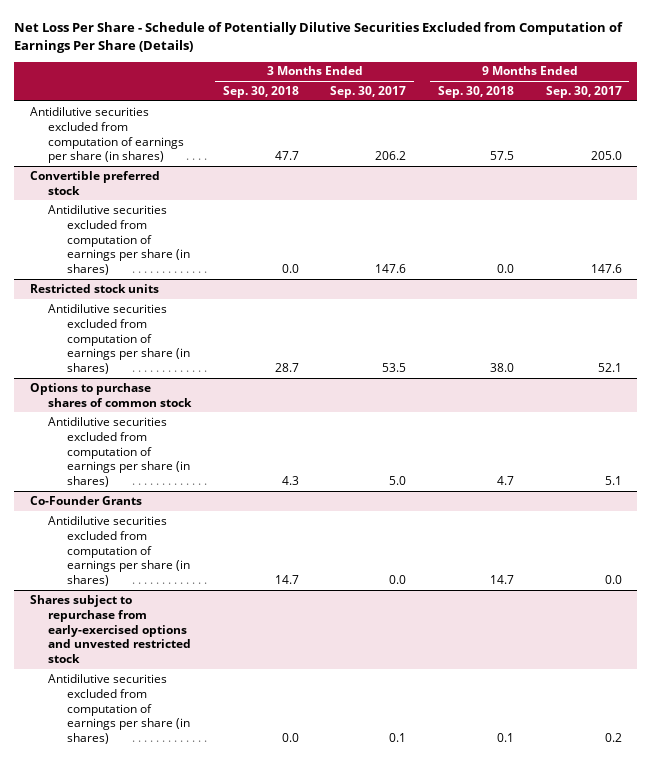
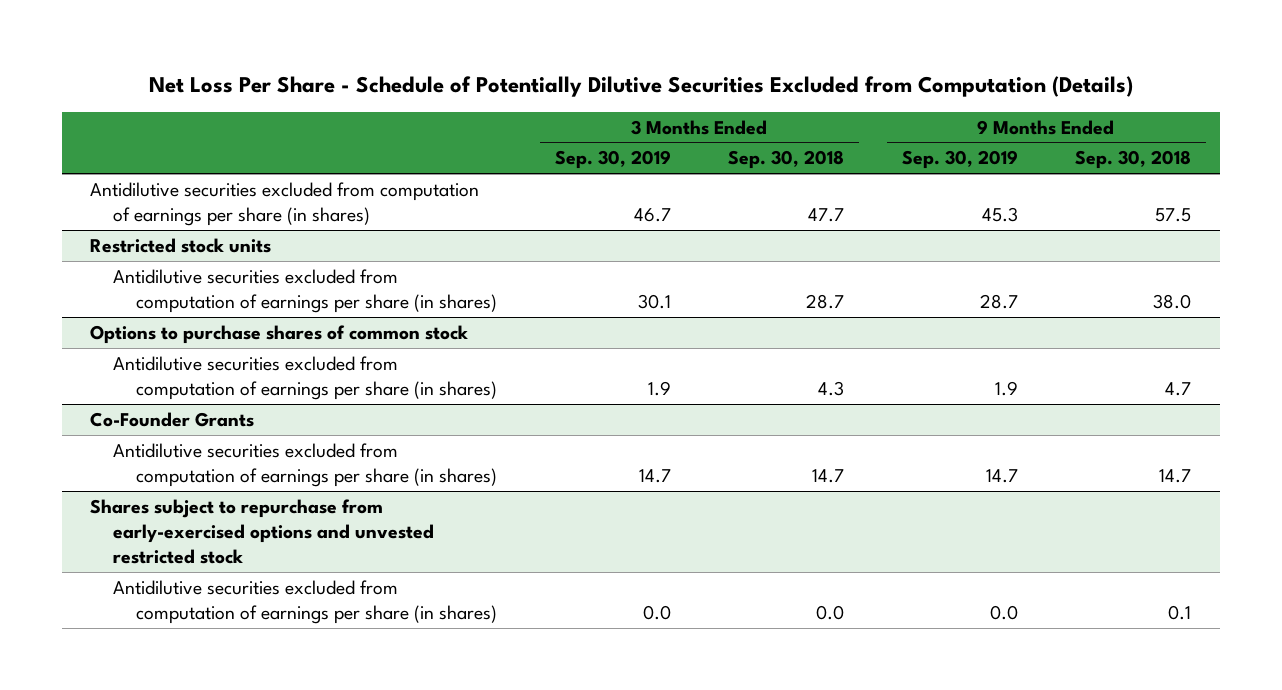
[14,22,624,54] Net Loss Per Share - Schedule of Potentially Dilutive Securities Excluded from Computation of Earnings Per Share (Details) -> [148,76,1133,98] Net Loss Per Share - Schedule of Potentially Dilutive Securities Excluded from Computation (Details)
[330,86,407,99] Sep. 30, 2017 -> none
[545,86,622,99] Sep. 30, 2017 -> none
none -> [554,150,671,170] Sep. 30, 2019
none -> [901,150,1018,170] Sep. 30, 2019
[30,170,161,195] Convertible preferred stock -> none
[48,204,190,276] Antidilutive securities excluded from computation of earnings per share (in shares) -> none

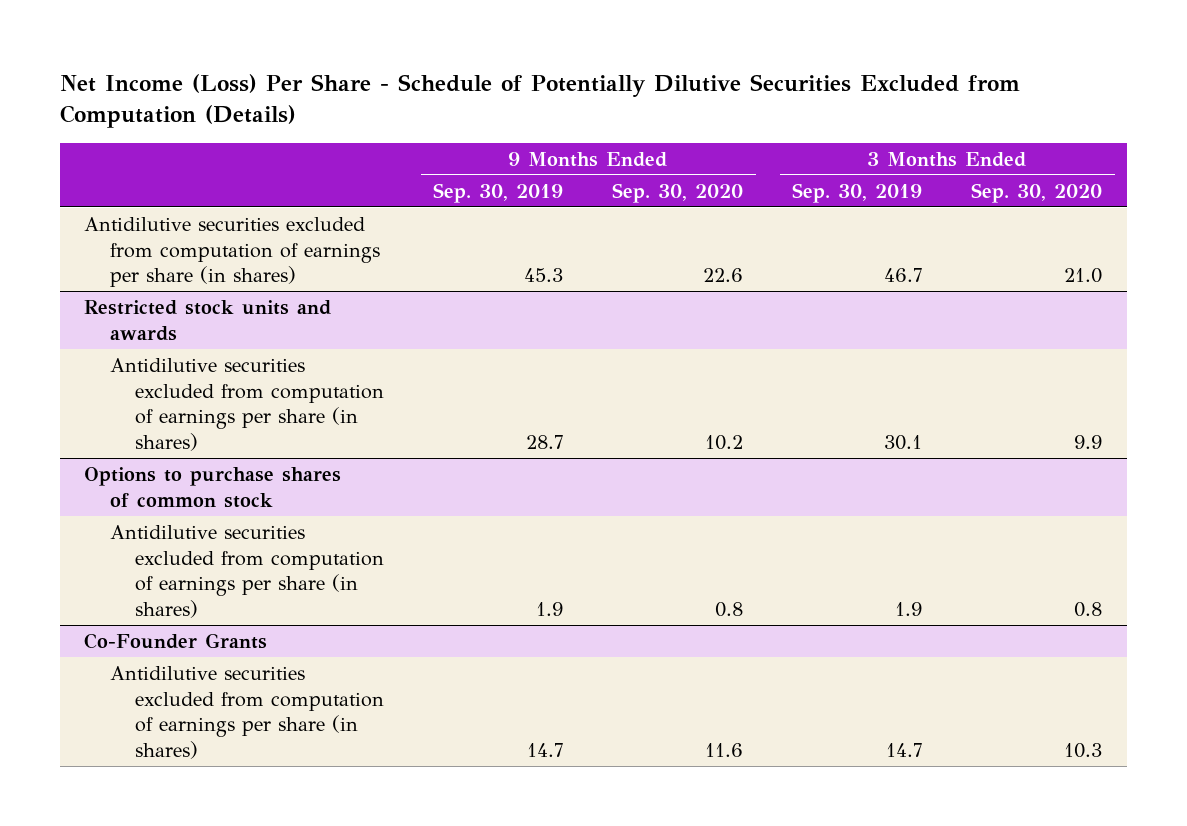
[148,76,1133,98] Net Loss Per Share - Schedule of Potentially Dilutive Securities Excluded from Computation (Details) -> [59,74,1020,129] Net Income (Loss) Per Share - Schedule of Potentially Dilutive Securities Excluded from Computation (Details)
[728,150,845,170] Sep. 30, 2018 -> none
[1075,150,1192,170] Sep. 30, 2018 -> none
none -> [612,182,744,203] Sep. 30, 2020
none -> [971,182,1103,203] Sep. 30, 2020
[90,237,272,253] Restricted stock units -> [84,299,332,341] Restricted stock units and awards
[90,498,435,565] Shares subject to repurchase from early-exercised options and unvested restricted stock -> none
[113,579,498,624] Antidilutive securities excluded from computation of earnings per share (in shares) -> none

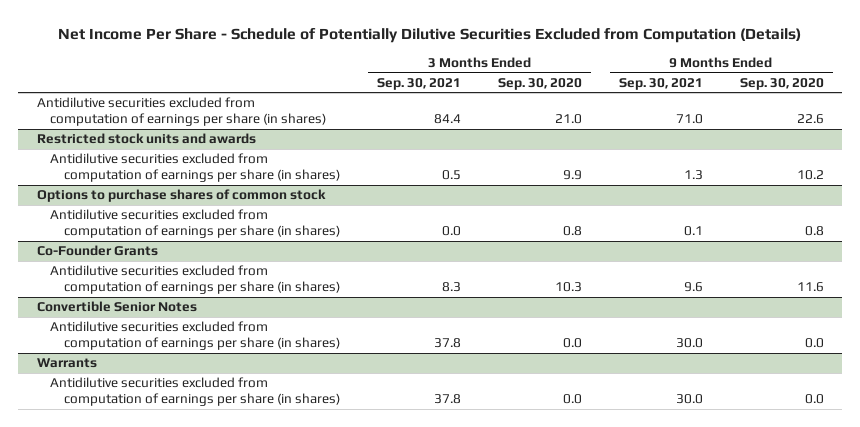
[59,74,1020,129] Net Income (Loss) Per Share - Schedule of Potentially Dilutive Securities Excluded from Computation (Details) -> [58,28,802,44] Net Income Per Share - Schedule of Potentially Dilutive Securities Excluded from Computation (Details)
[433,182,564,203] Sep. 30, 2019 -> none
[792,182,923,203] Sep. 30, 2019 -> none
none -> [377,77,462,90] Sep. 30, 2021
none -> [618,77,703,90] Sep. 30, 2021
none -> [36,301,197,313] Convertible Senior Notes
none -> [50,321,341,351] Antidilutive securities excluded from computation of earnings per share (in shares)
none -> [36,358,97,369] Warrants
none -> [50,377,341,407] Antidilutive securities excluded from computation of earnings per share (in shares)

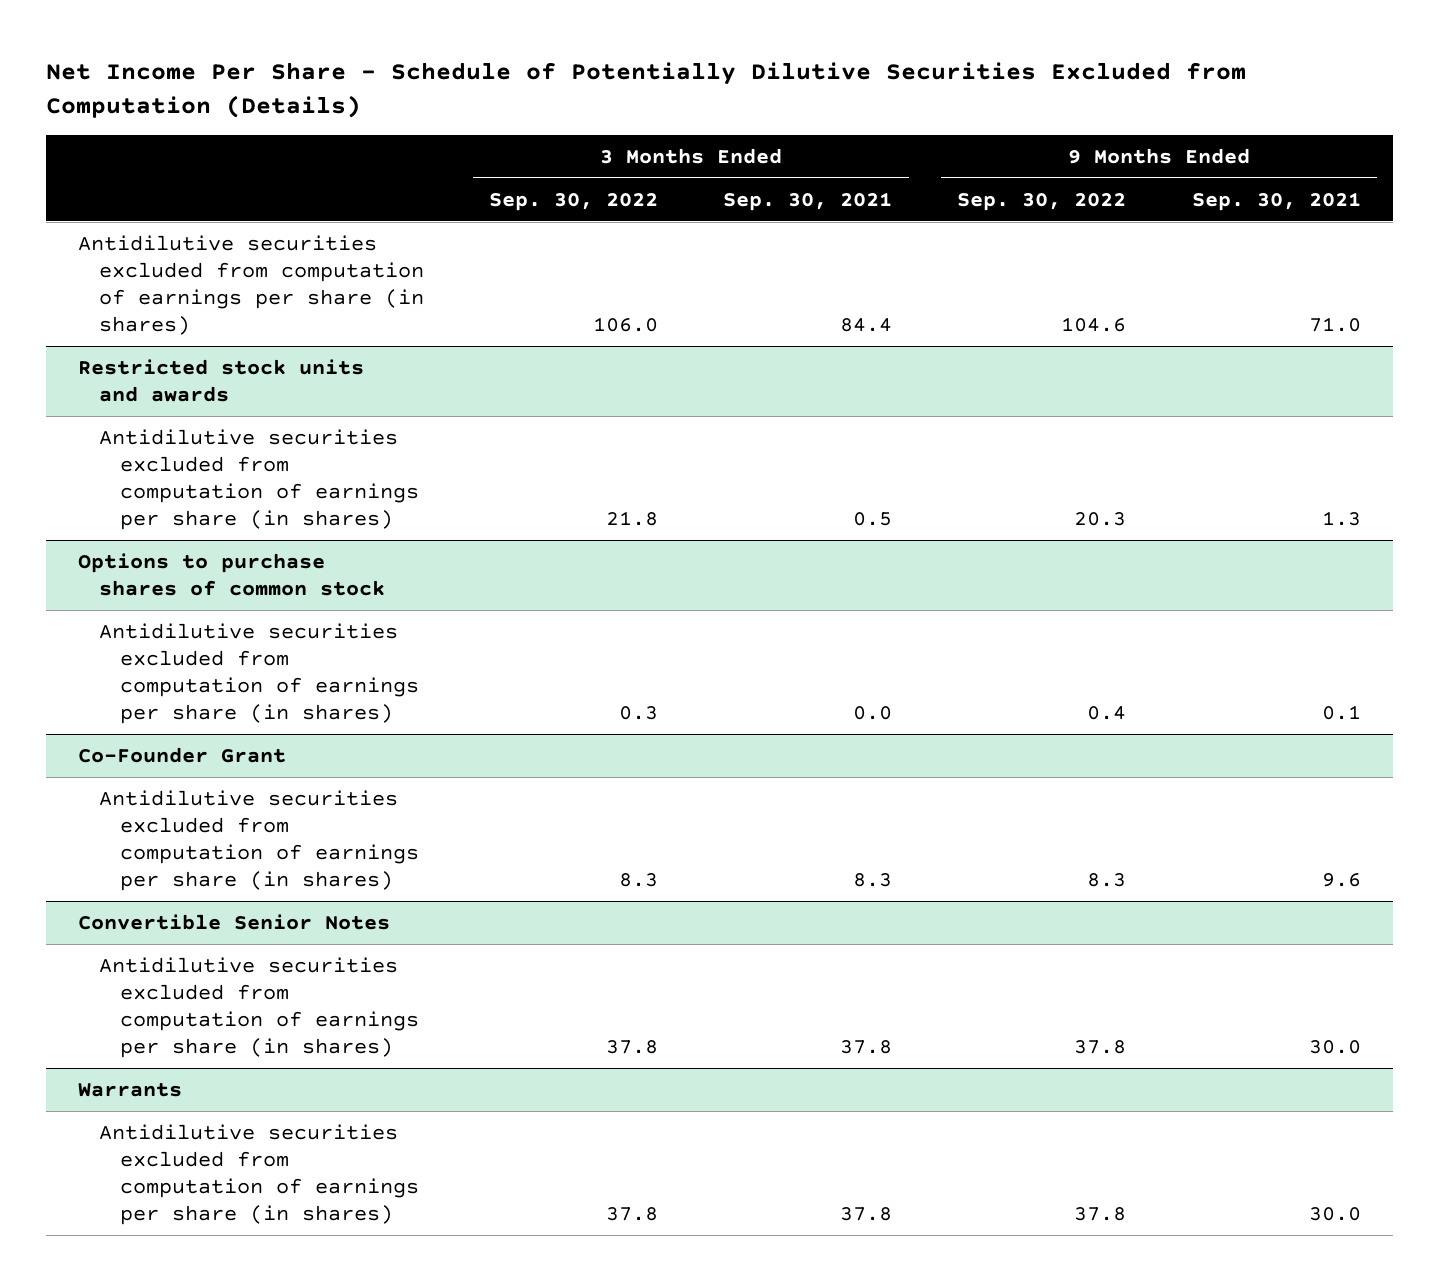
[497,77,582,90] Sep. 30, 2020 -> none
[739,77,824,90] Sep. 30, 2020 -> none
none -> [489,192,659,211] Sep. 30, 2022
none -> [957,192,1127,211] Sep. 30, 2022
[36,245,158,257] Co-Founder Grants -> [78,746,287,763] Co-Founder Grant

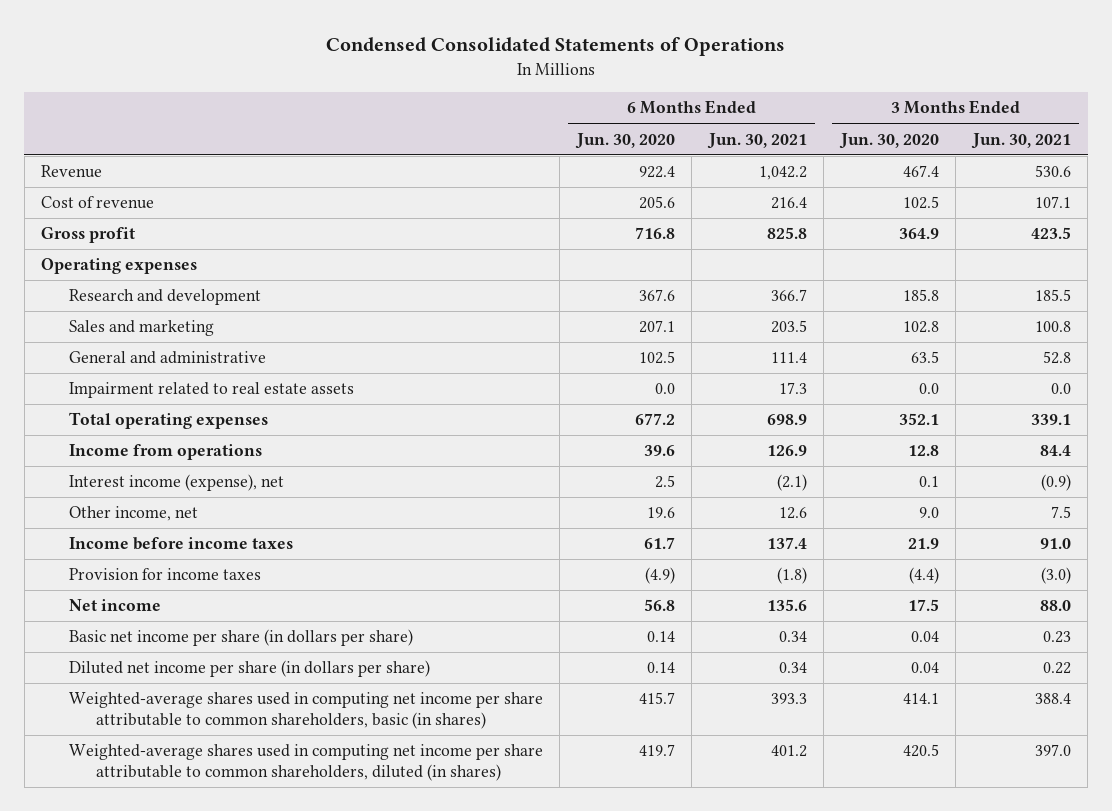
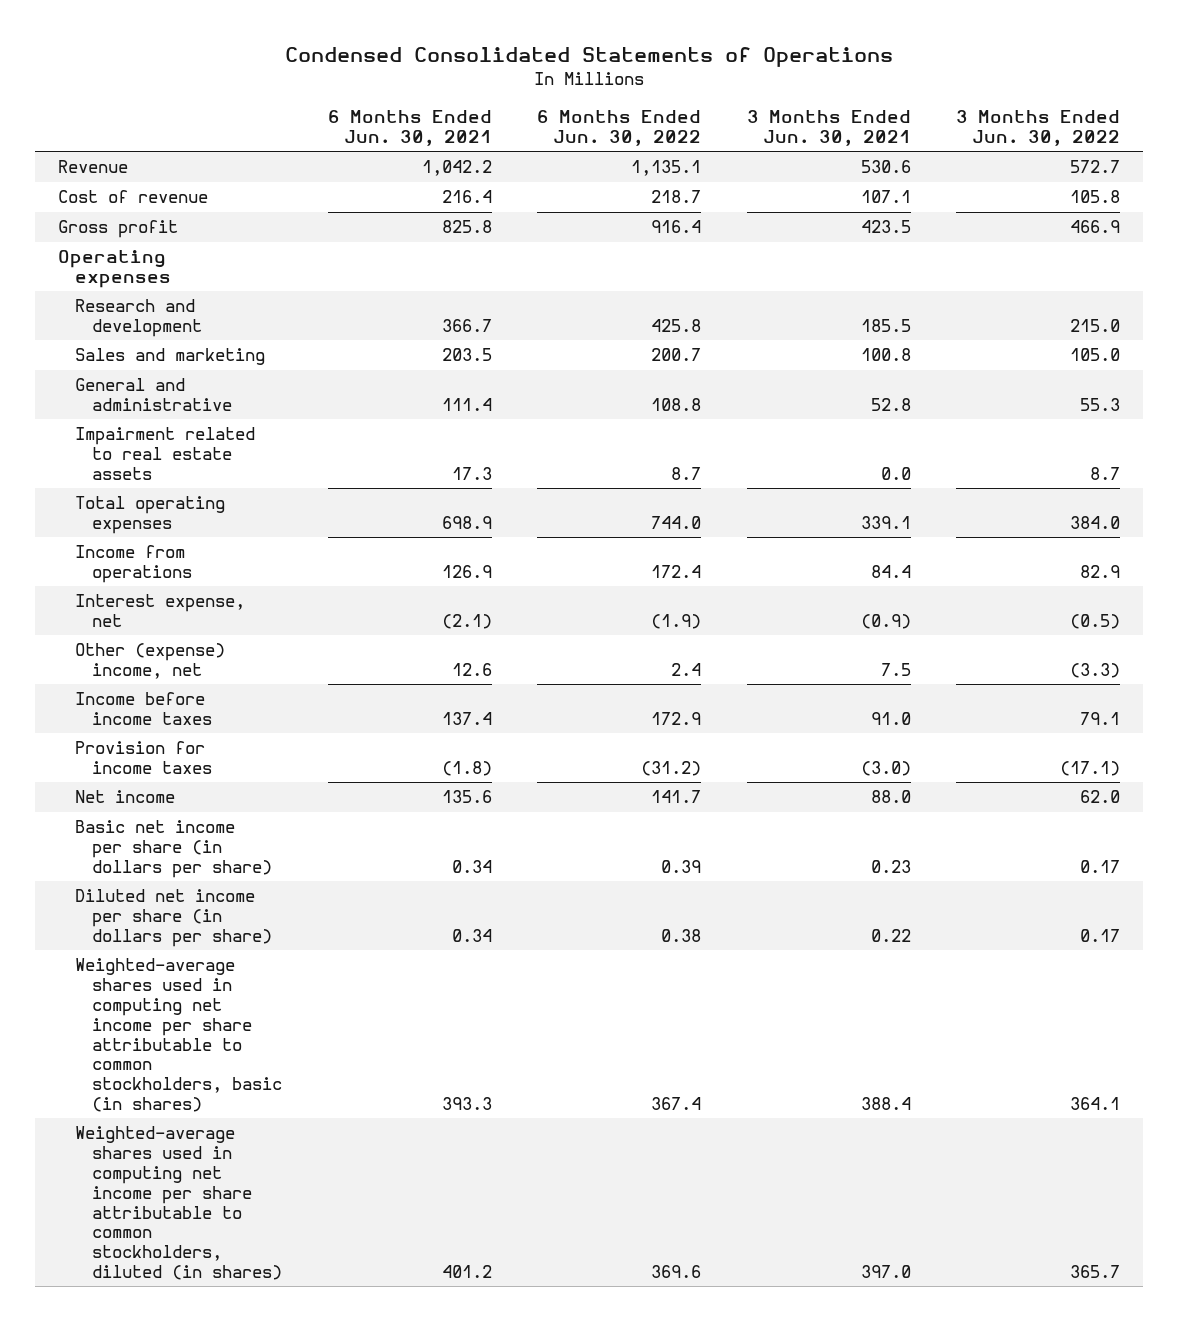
[574,132,675,149] Jun. 30, 2020 -> none
[838,132,939,149] Jun. 30, 2020 -> none
none -> [537,109,702,146] 6 Months Ended Jun. 30, 2022
none -> [956,109,1121,146] 3 Months Ended Jun. 30, 2022
[68,474,284,492] Interest income (expense), net -> [75,594,246,628] Interest expense, net
[68,506,198,522] Other income, net -> [75,643,226,680] Other (expense) income, net
[68,692,543,729] Weighted-average shares used in computing net income per share attributable to common shareholders, basic (in shares) -> [75,958,283,1112] Weighted-average shares used in computing net income per share attributable to common stockholders, basic (in shares)
[68,744,543,781] Weighted-average shares used in computing net income per share attributable to common shareholders, diluted (in shares) -> [75,1126,283,1280] Weighted-average shares used in computing net income per share attributable to common stockholders, diluted (in shares)

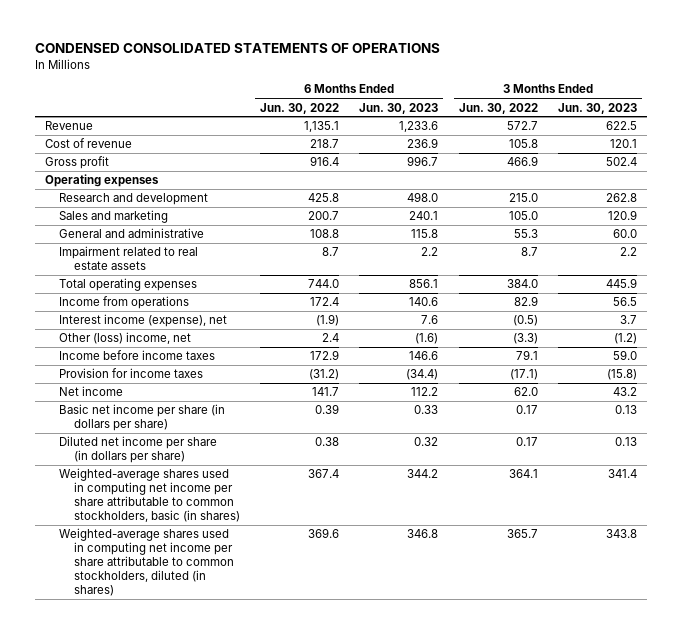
[285,46,894,67] Condensed Consolidated Statements of Operations -> [34,42,440,53] CONDENSED CONSOLIDATED STATEMENTS OF OPERATIONS
[327,109,492,146] 6 Months Ended Jun. 30, 2021 -> none
[746,109,911,146] 3 Months Ended Jun. 30, 2021 -> none
none -> [359,102,439,114] Jun. 30, 2023
none -> [557,102,637,114] Jun. 30, 2023
[75,594,246,628] Interest expense, net -> [59,314,228,328] Interest income (expense), net
[75,643,226,680] Other (expense) income, net -> [59,332,192,345] Other (loss) income, net

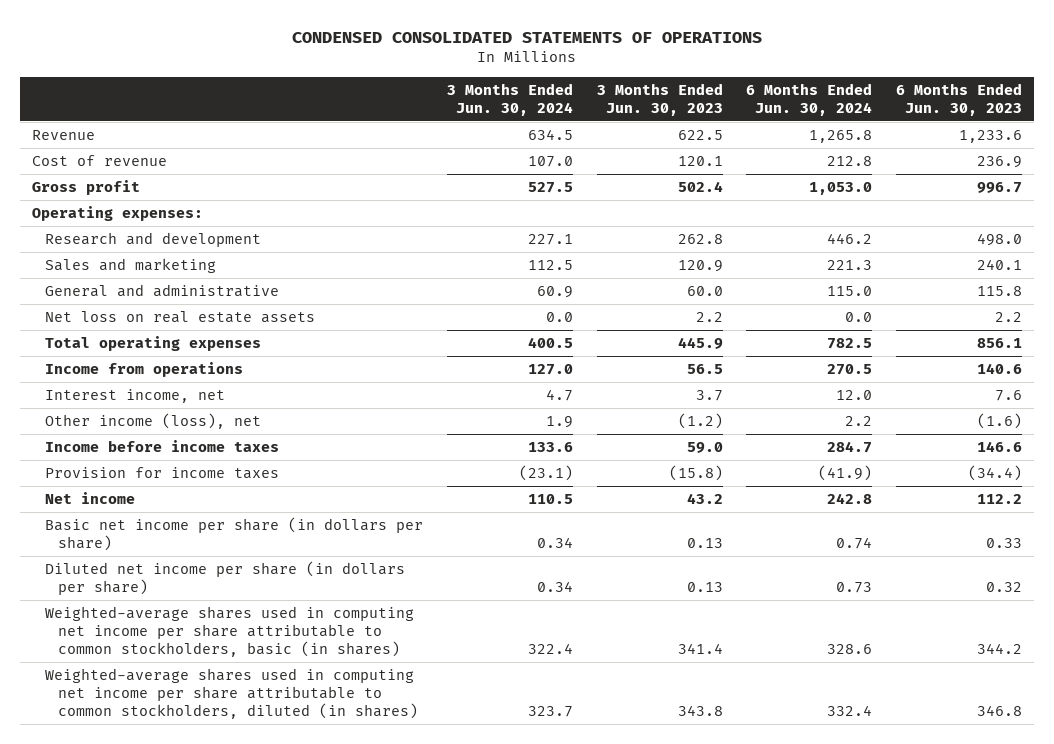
[260,102,340,114] Jun. 30, 2022 -> none
[458,102,538,114] Jun. 30, 2022 -> none
none -> [447,82,574,116] 3 Months Ended Jun. 30, 2024
none -> [746,82,873,116] 6 Months Ended Jun. 30, 2024
[44,174,159,188] Operating expenses -> [32,206,204,222] Operating expenses:
[59,246,199,271] Impairment related to real estate assets -> [45,311,316,324] Net loss on real estate assets
[59,314,228,328] Interest income (expense), net -> [45,389,226,404] Interest income, net
[59,332,192,345] Other (loss) income, net -> [45,413,262,430] Other income (loss), net

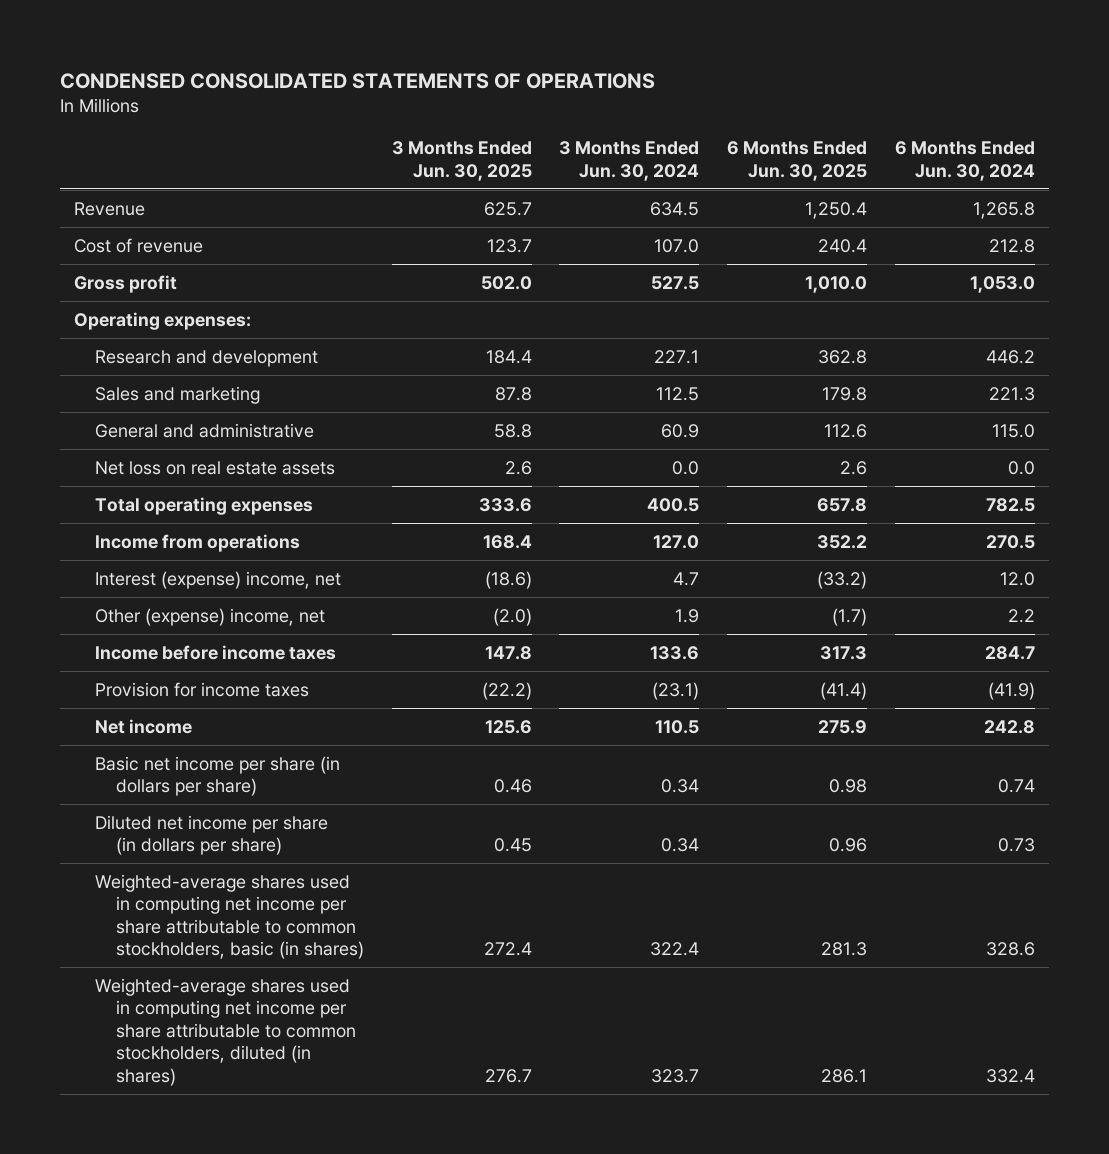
[596,82,723,116] 3 Months Ended Jun. 30, 2023 -> none
[895,82,1022,116] 6 Months Ended Jun. 30, 2023 -> none
none -> [391,141,532,181] 3 Months Ended Jun. 30, 2025
none -> [727,141,868,181] 6 Months Ended Jun. 30, 2025
[45,389,226,404] Interest income, net -> [94,570,341,589] Interest (expense) income, net
[45,413,262,430] Other income (loss), net -> [94,607,325,626] Other (expense) income, net

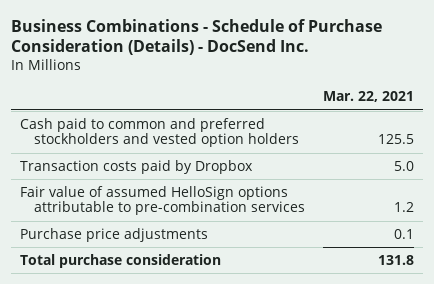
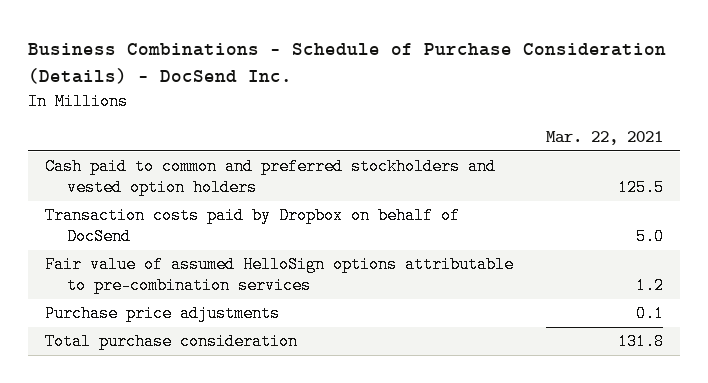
[19,159,253,174] Transaction costs paid by Dropbox -> [45,207,461,246] Transaction costs paid by Dropbox on behalf of DocSend

